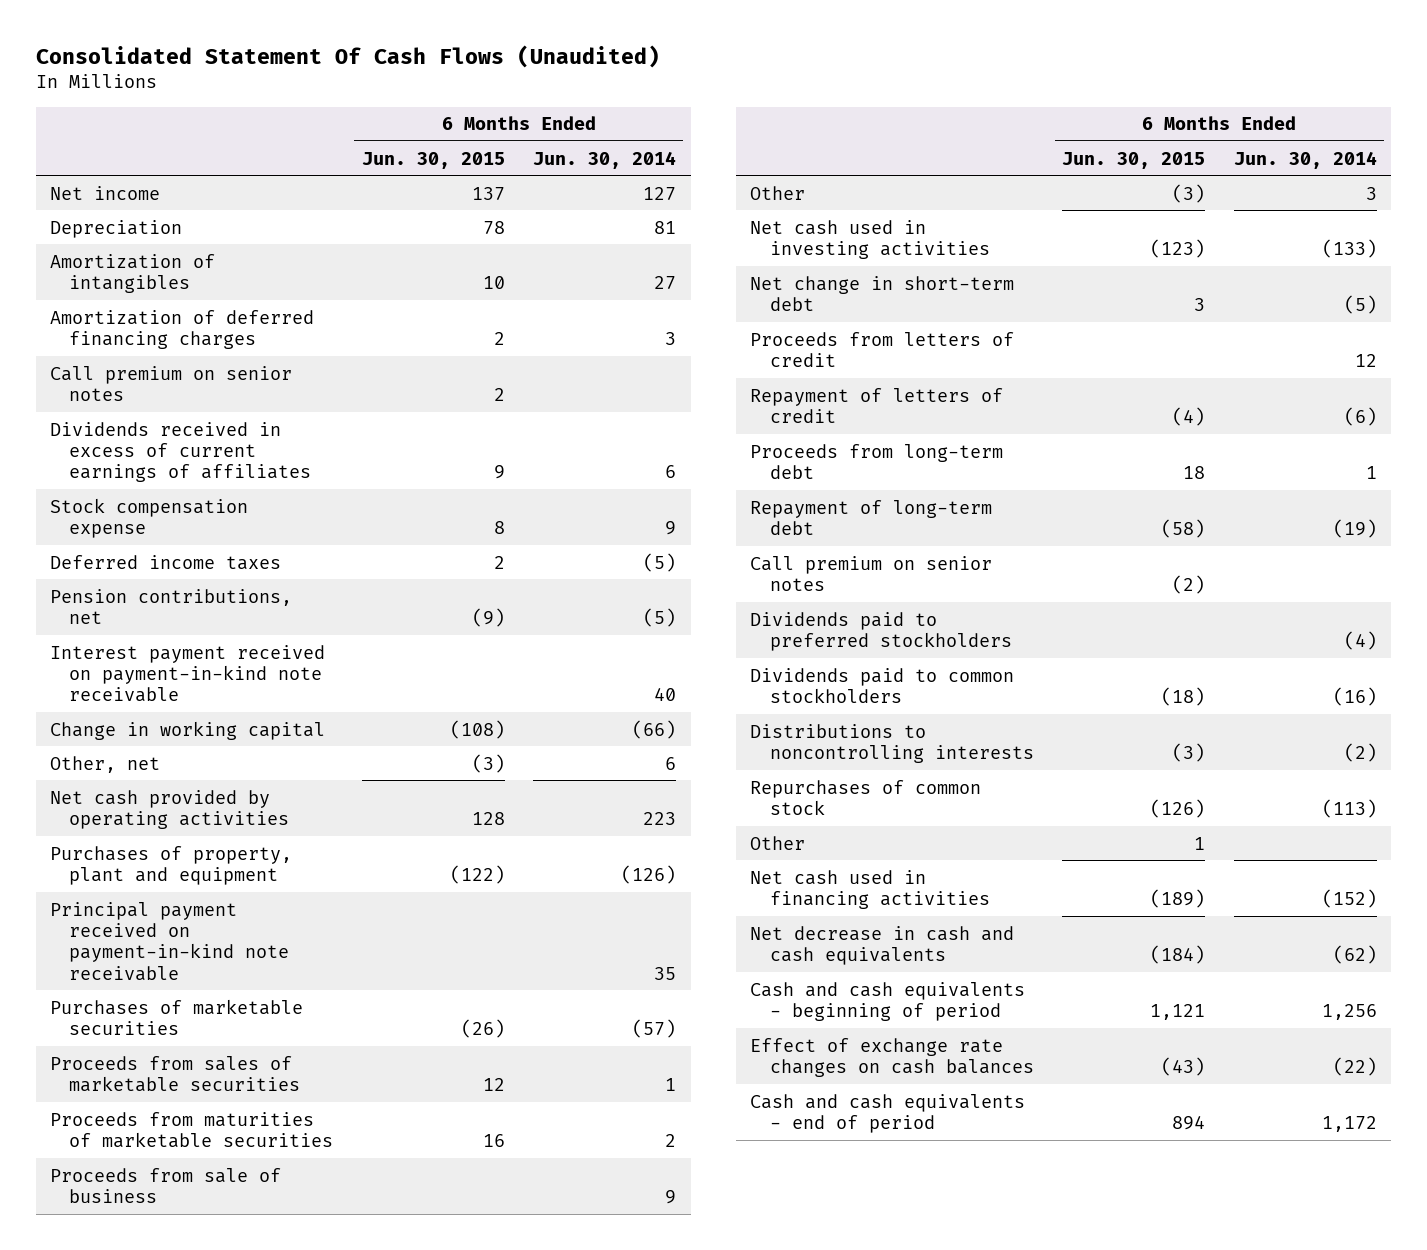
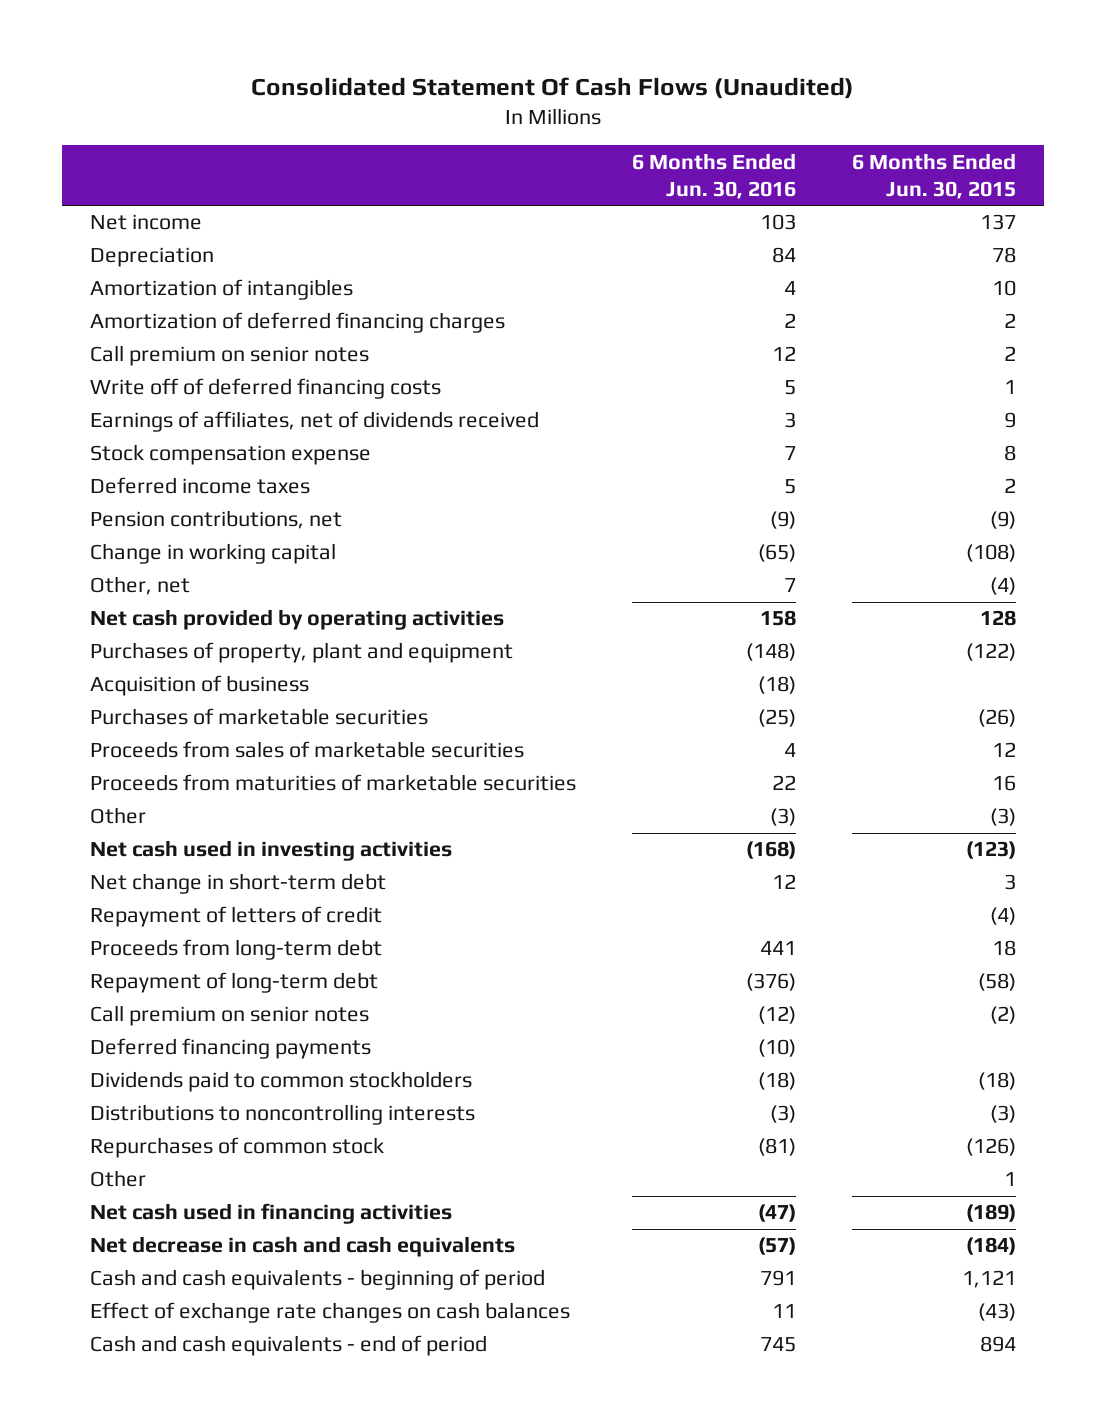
[533,150,677,169] Jun. 30, 2014 -> none
none -> [631,152,796,199] 6 Months Ended Jun. 30, 2016
none -> [89,378,441,400] Write off of deferred financing costs
[49,421,312,483] Dividends received in excess of current earnings of affiliates -> [89,411,539,433] Earnings of affiliates, net of dividends received
[49,644,325,703] Interest payment received on payment-in-kind note receivable -> none
[471,753,505,773] (3) -> [989,577,1016,596] (4)
[49,901,290,981] Principal payment received on payment-in-kind note receivable -> none
none -> [89,675,309,697] Acquisition of business
[49,1167,281,1203] Proceeds from sale of business -> none
[750,331,1015,367] Proceeds from letters of credit -> none
[750,611,1012,651] Dividends paid to preferred stockholders -> none
none -> [89,1038,371,1060] Deferred financing payments

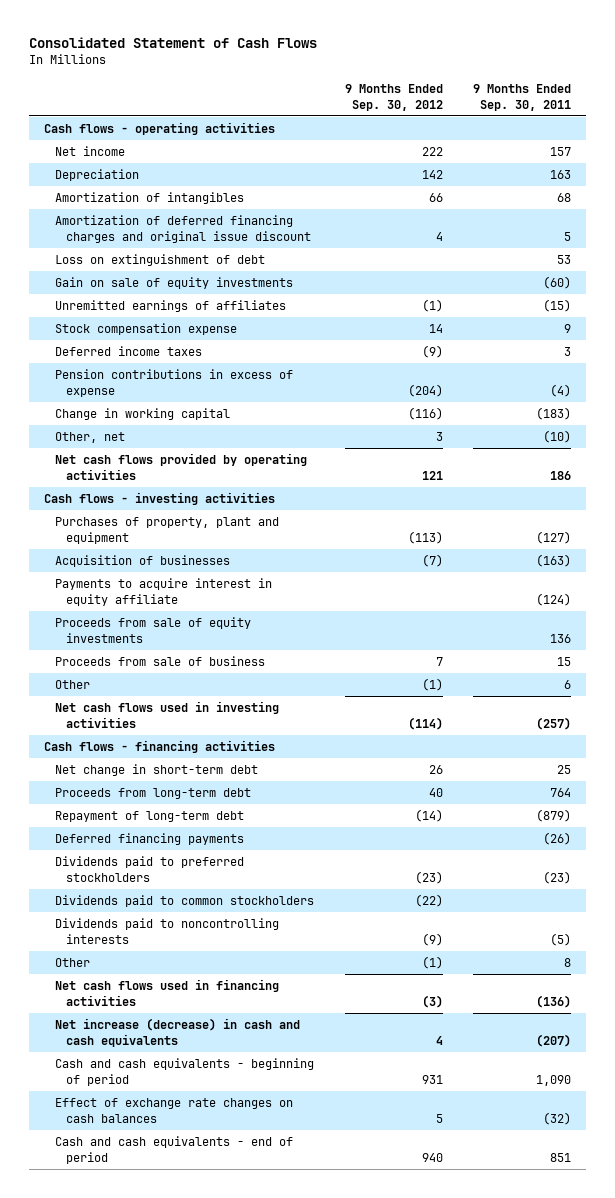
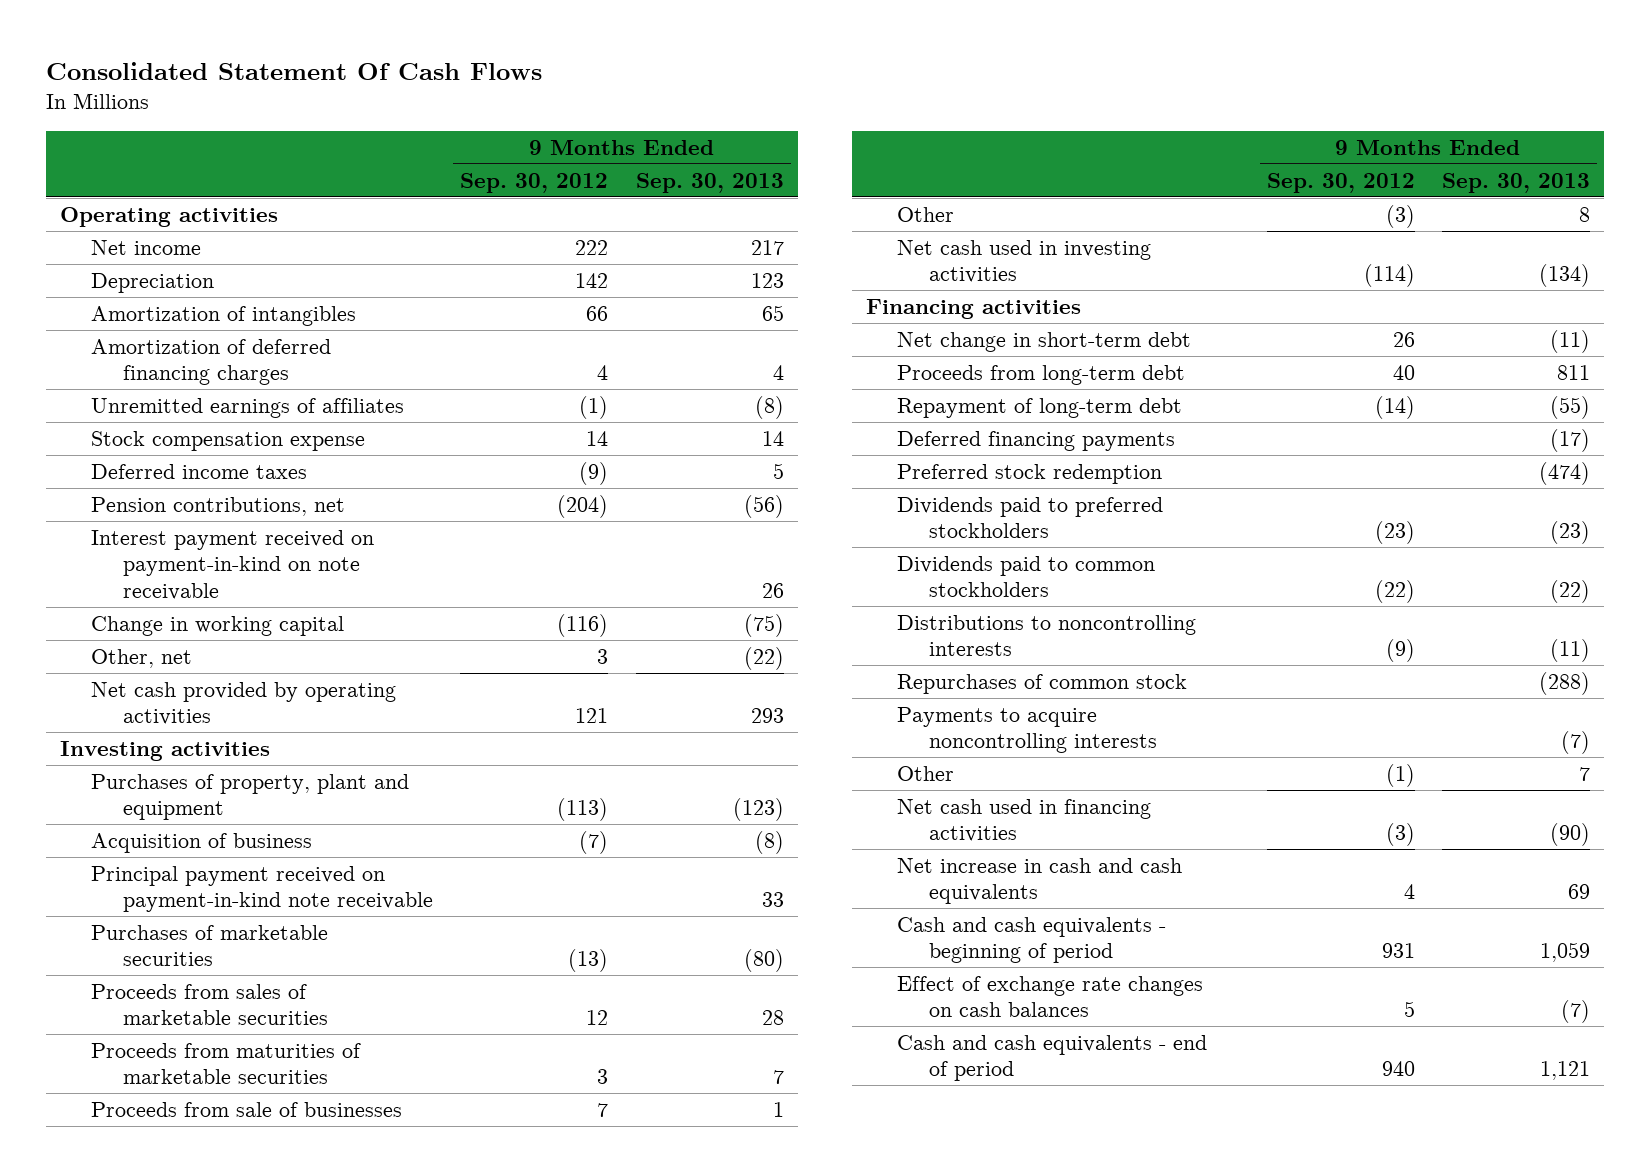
[28,36,317,48] Consolidated Statement of Cash Flows -> [45,61,542,80] Consolidated Statement Of Cash Flows
[473,83,572,111] 9 Months Ended Sep. 30, 2011 -> none
none -> [635,172,784,193] Sep. 30, 2013
[44,122,276,136] Cash flows - operating activities -> [59,207,278,228] Operating activities
[55,254,266,267] Loss on extinguishment of debt -> none
[55,277,294,290] Gain on sale of equity investments -> none
[55,215,311,243] Amortization of deferred financing charges and original issue discount -> [91,339,332,386] Amortization of deferred financing charges
[55,369,294,397] Pension contributions in excess of expense -> none
none -> [91,497,346,517] Pension contributions, net
none -> [91,530,375,600] Interest payment received on payment-in-kind on note receivable
[55,453,308,480] Net cash flows provided by operating activities -> [91,682,397,726] Net cash provided by operating activities
[44,492,276,506] Cash flows - investing activities -> [59,741,270,762] Investing activities
[55,578,273,606] Payments to acquire interest in equity affiliate -> none
[55,617,252,643] Proceeds from sale of equity investments -> none
[55,555,231,568] Acquisition of businesses -> [91,833,313,854] Acquisition of business
none -> [91,866,433,913] Principal payment received on payment-in-kind note receivable
none -> [91,925,329,967] Purchases of marketable securities
none -> [91,984,328,1026] Proceeds from sales of marketable securities
none -> [91,1043,362,1085] Proceeds from maturities of marketable securities
[55,656,266,667] Proceeds from sale of business -> [91,1102,403,1118] Proceeds from sale of businesses
[421,678,443,692] (1) -> [1385,205,1415,229] (3)
[55,701,280,728] Net cash flows used in investing activities -> [897,240,1152,284] Net cash used in investing activities
[44,740,276,754] Cash flows - financing activities -> [865,299,1081,320] Financing activities
none -> [897,464,1163,485] Preferred stock redemption
[55,918,280,944] Dividends paid to noncontrolling interests -> [897,615,1197,657] Distributions to noncontrolling interests
none -> [897,674,1188,695] Repurchases of common stock
none -> [897,707,1157,754] Payments to acquire noncontrolling interests
[55,979,280,1006] Net cash flows used in financing activities -> [897,799,1152,843] Net cash used in financing activities
[55,1018,301,1047] Net increase (decrease) in cash and cash equivalents -> [897,858,1183,905] Net increase in cash and cash equivalents

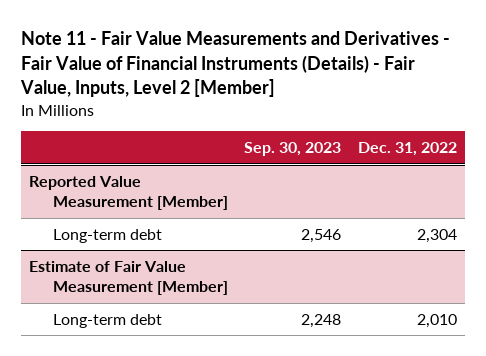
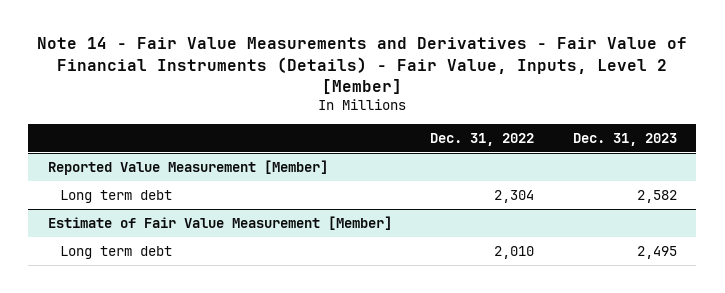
[19,31,450,98] Note 11 - Fair Value Measurements and Derivatives - Fair Value of Financial Instruments (Details) - Fair Value, Inputs, Level 2 [Member] -> [37,37,688,94] Note 14 - Fair Value Measurements and Derivatives - Fair Value of Financial Instruments (Details) - Fair Value, Inputs, Level 2 [Member]
[244,142,342,157] Sep. 30, 2023 -> none
none -> [572,132,677,146] Dec. 31, 2023
[53,228,163,243] Long-term debt -> [59,189,172,203] Long term debt
[53,313,163,328] Long-term debt -> [59,245,172,259] Long term debt

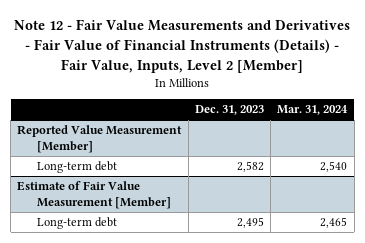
[37,37,688,94] Note 14 - Fair Value Measurements and Derivatives - Fair Value of Financial Instruments (Details) - Fair Value, Inputs, Level 2 [Member] -> [14,19,351,73] Note 12 - Fair Value Measurements and Derivatives - Fair Value of Financial Instruments (Details) - Fair Value, Inputs, Level 2 [Member]
[430,132,535,146] Dec. 31, 2022 -> none
none -> [277,105,349,116] Mar. 31, 2024
[59,189,172,203] Long term debt -> [36,161,117,174] Long-term debt
[59,245,172,259] Long term debt -> [36,217,117,230] Long-term debt

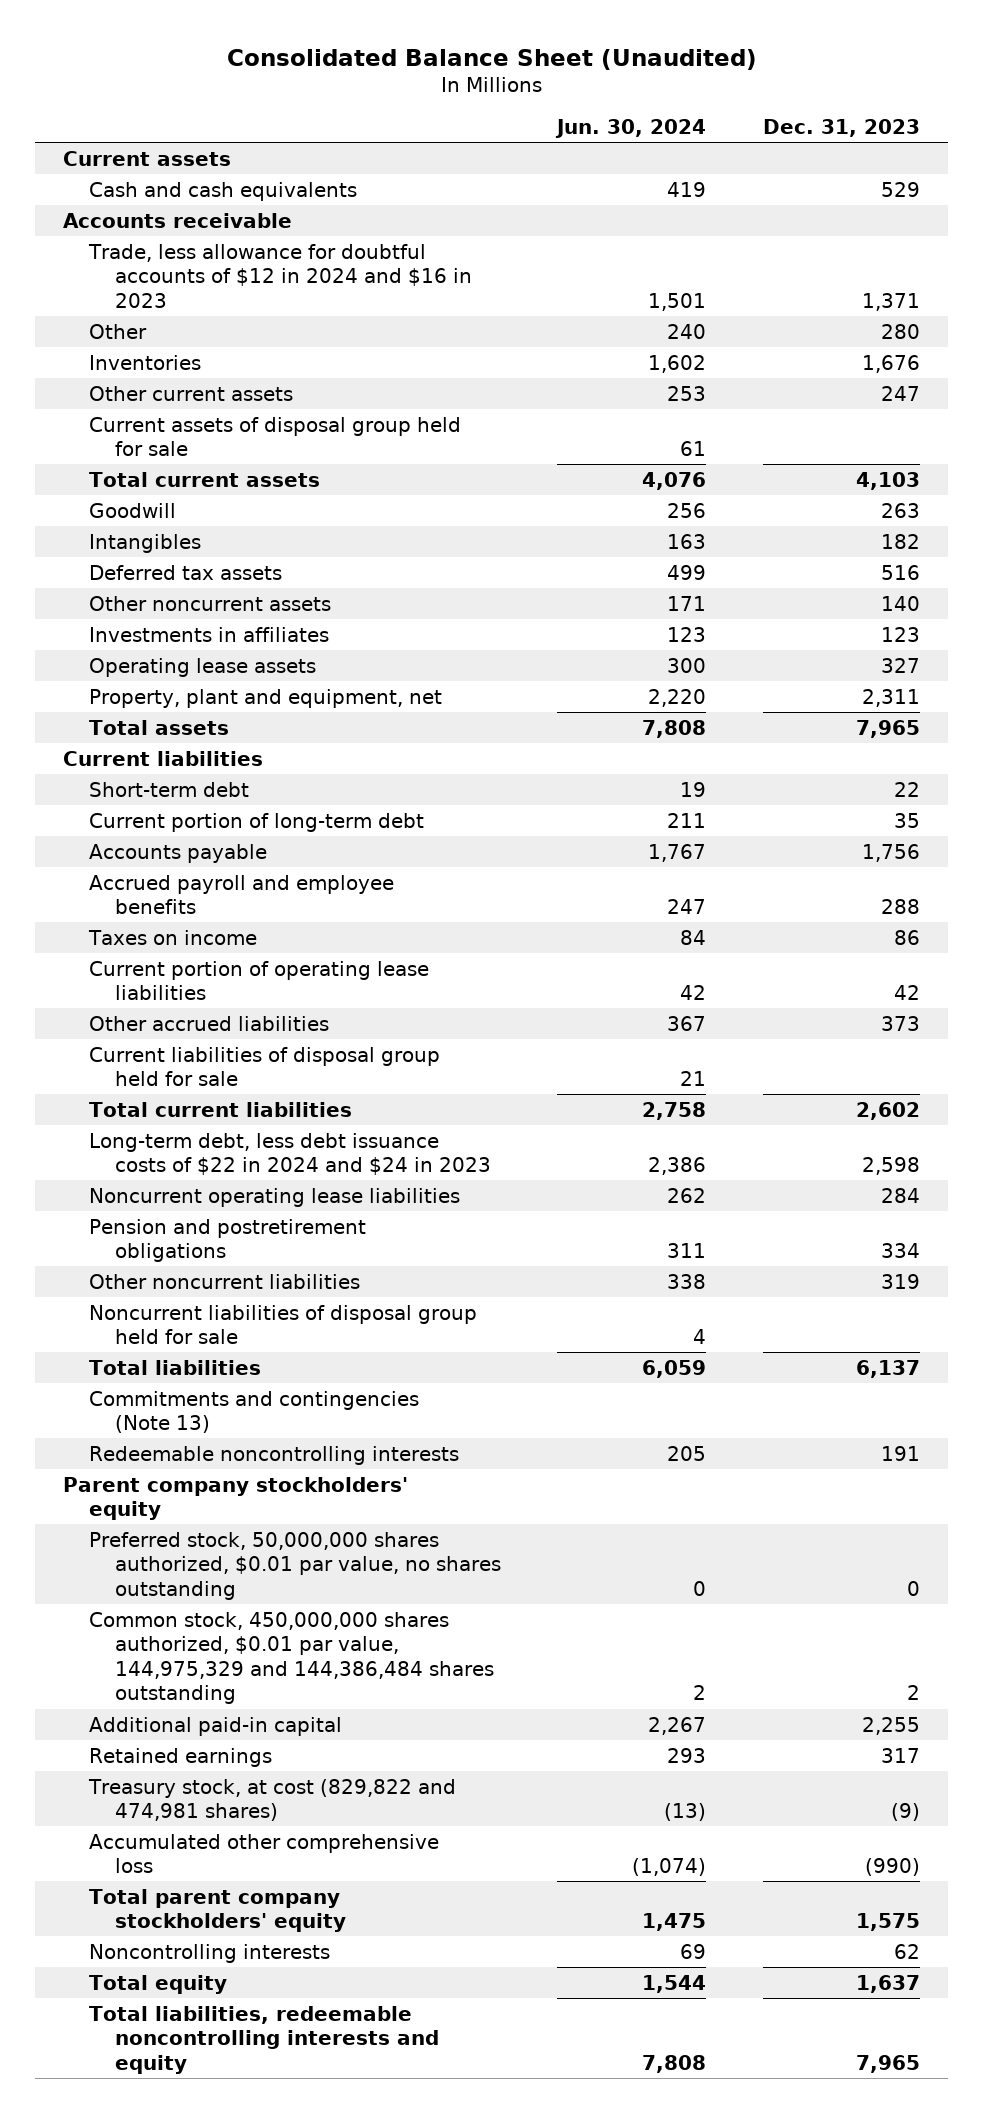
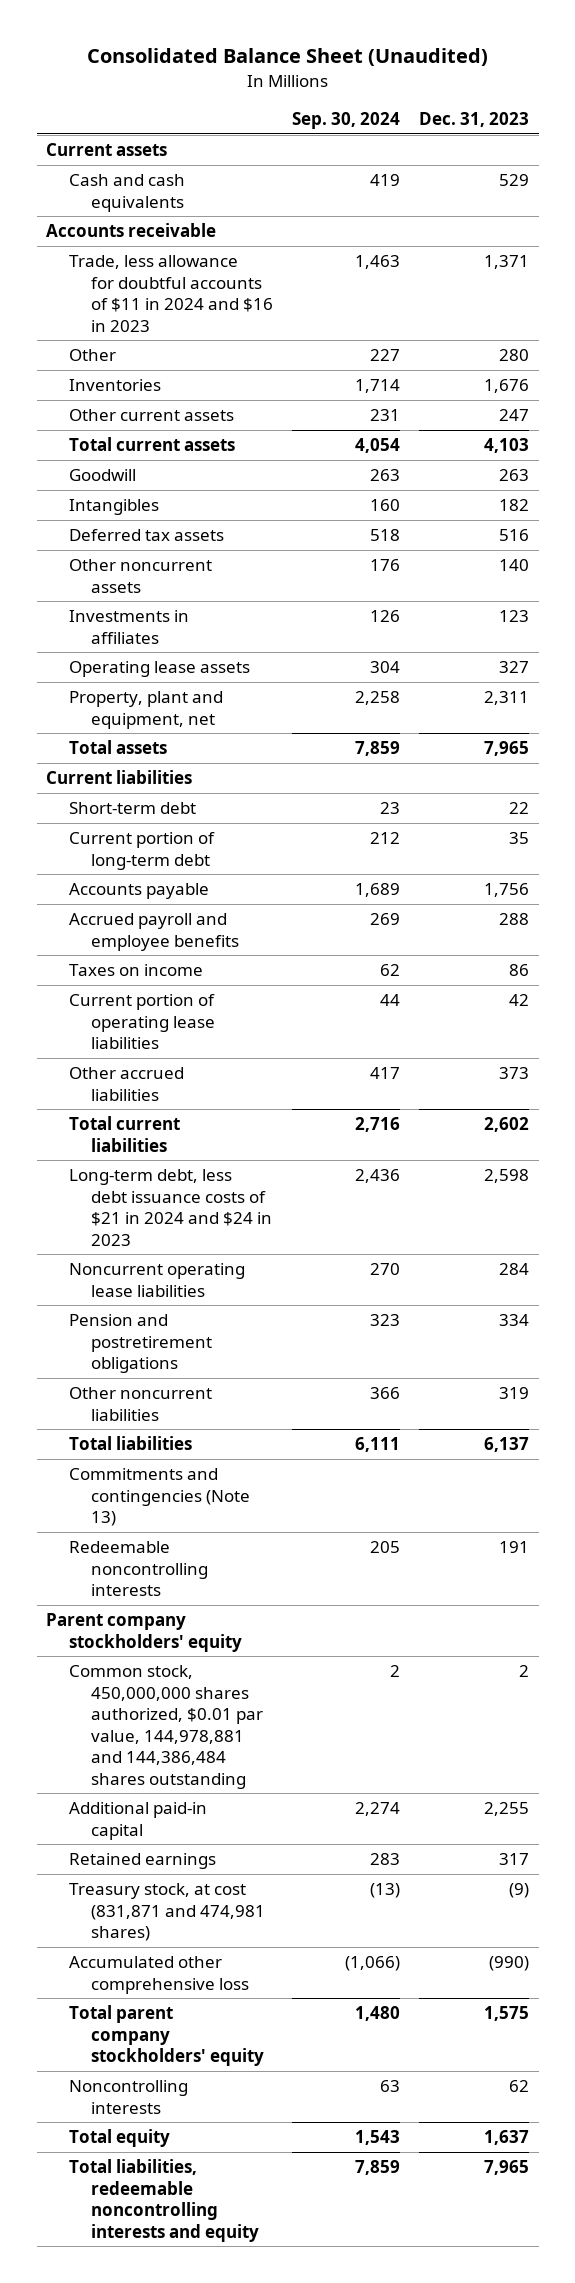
[555,118,707,138] Jun. 30, 2024 -> none
none -> [292,112,401,130] Sep. 30, 2024
[88,243,473,308] Trade, less allowance for doubtful accounts of $12 in 2024 and $16 in 2023 -> [68,255,274,332] Trade, less allowance for doubtful accounts of $11 in 2024 and $16 in 2023
[89,416,462,457] Current assets of disposal group held for sale -> none
[89,1046,441,1087] Current liabilities of disposal group held for sale -> none
[89,1132,492,1176] Long-term debt, less debt issuance costs of $22 in 2024 and $24 in 2023 -> [68,1169,273,1246] Long-term debt, less debt issuance costs of $21 in 2024 and $24 in 2023
[89,1304,478,1345] Noncurrent liabilities of disposal group held for sale -> none
[89,1531,502,1600] Preferred stock, 50,000,000 shares authorized, $0.01 par value, no shares outstanding -> none
[89,1611,495,1705] Common stock, 450,000,000 shares authorized, $0.01 par value, 144,975,329 and 144,386,484 shares outstanding -> [68,1665,264,1789] Common stock, 450,000,000 shares authorized, $0.01 par value, 144,978,881 and 144,386,484 shares outstanding
[88,1778,457,1822] Treasury stock, at cost (829,822 and 474,981 shares) -> [68,1883,266,1942] Treasury stock, at cost (831,871 and 474,981 shares)

